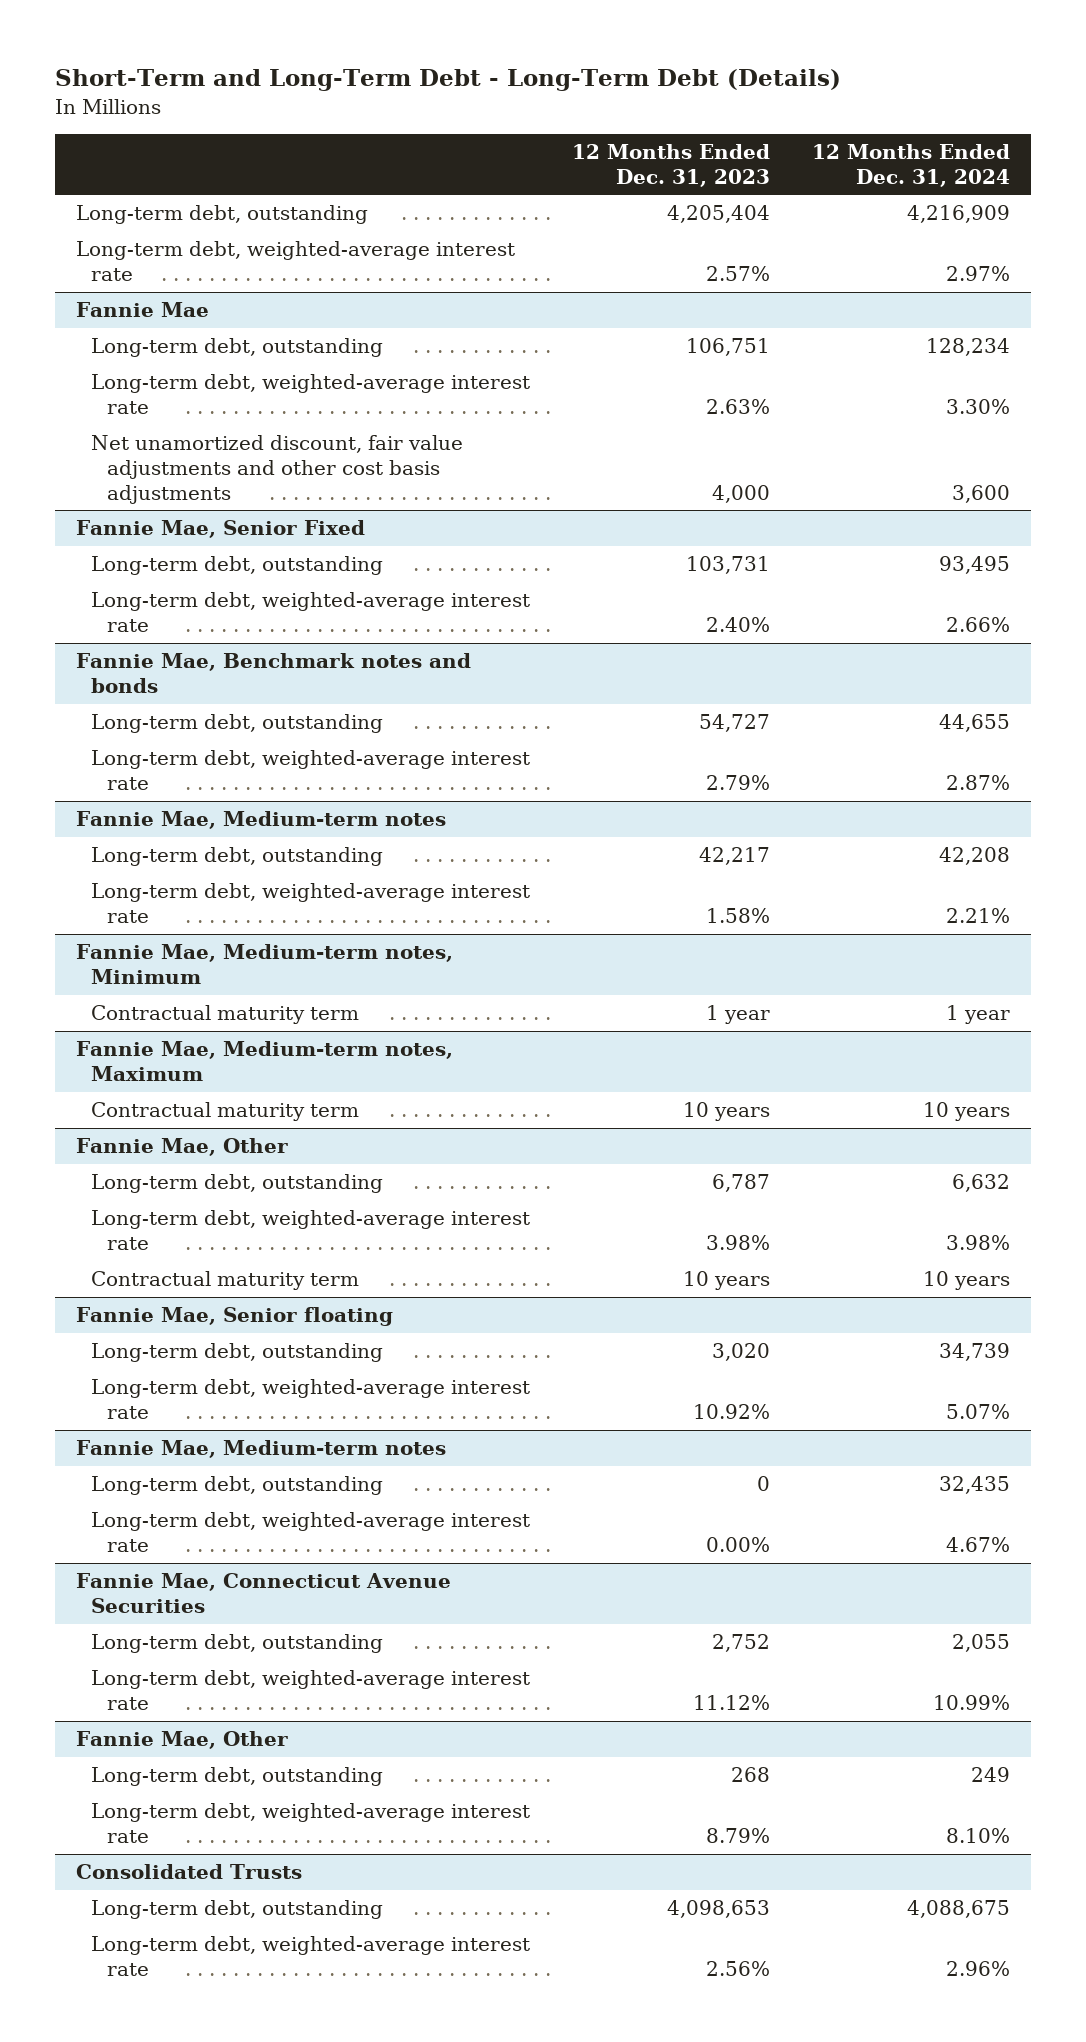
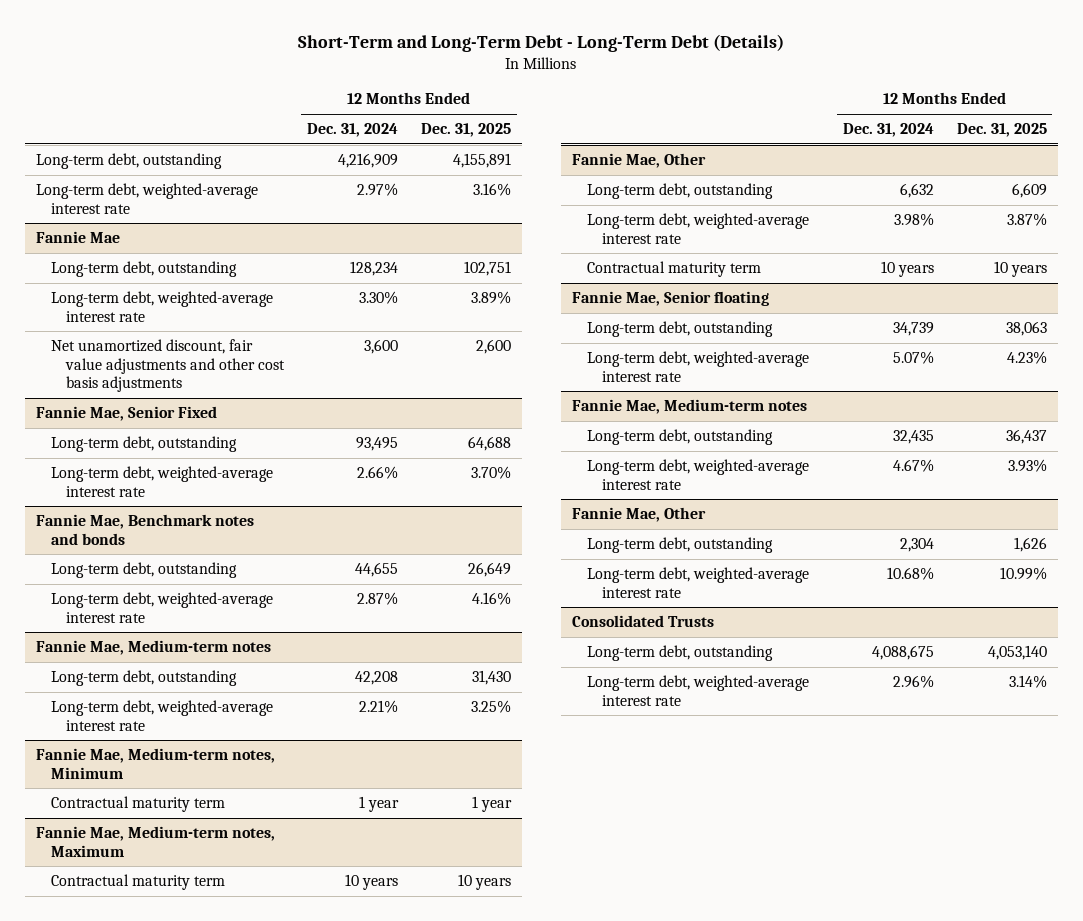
[572,143,771,187] 12 Months Ended Dec. 31, 2023 -> none
none -> [420,123,511,138] Dec. 31, 2025
[76,1573,452,1614] Fannie Mae, Connecticut Avenue Securities -> none
[91,1634,384,1654] Long-term debt, outstanding -> none
[91,1670,531,1711] Long-term debt, weighted-average interest rate -> none
[971,1767,1011,1783] 249 -> [900,538,935,553] 2,304
[946,1828,1011,1844] 8.10% -> [887,567,935,581] 10.68%

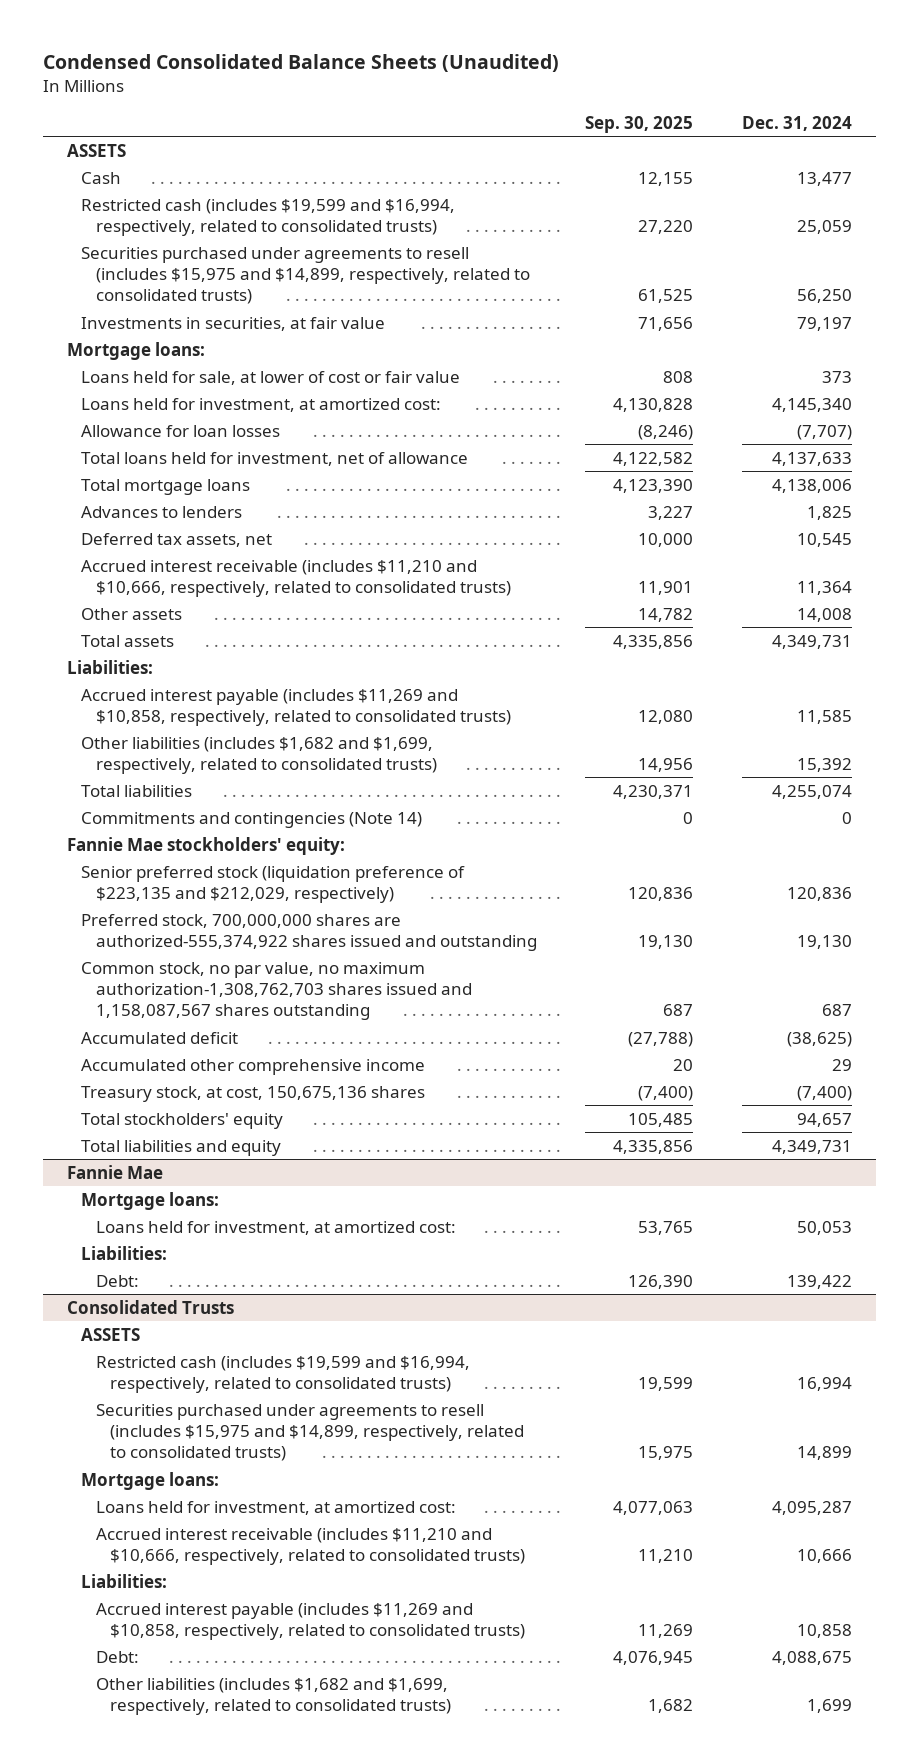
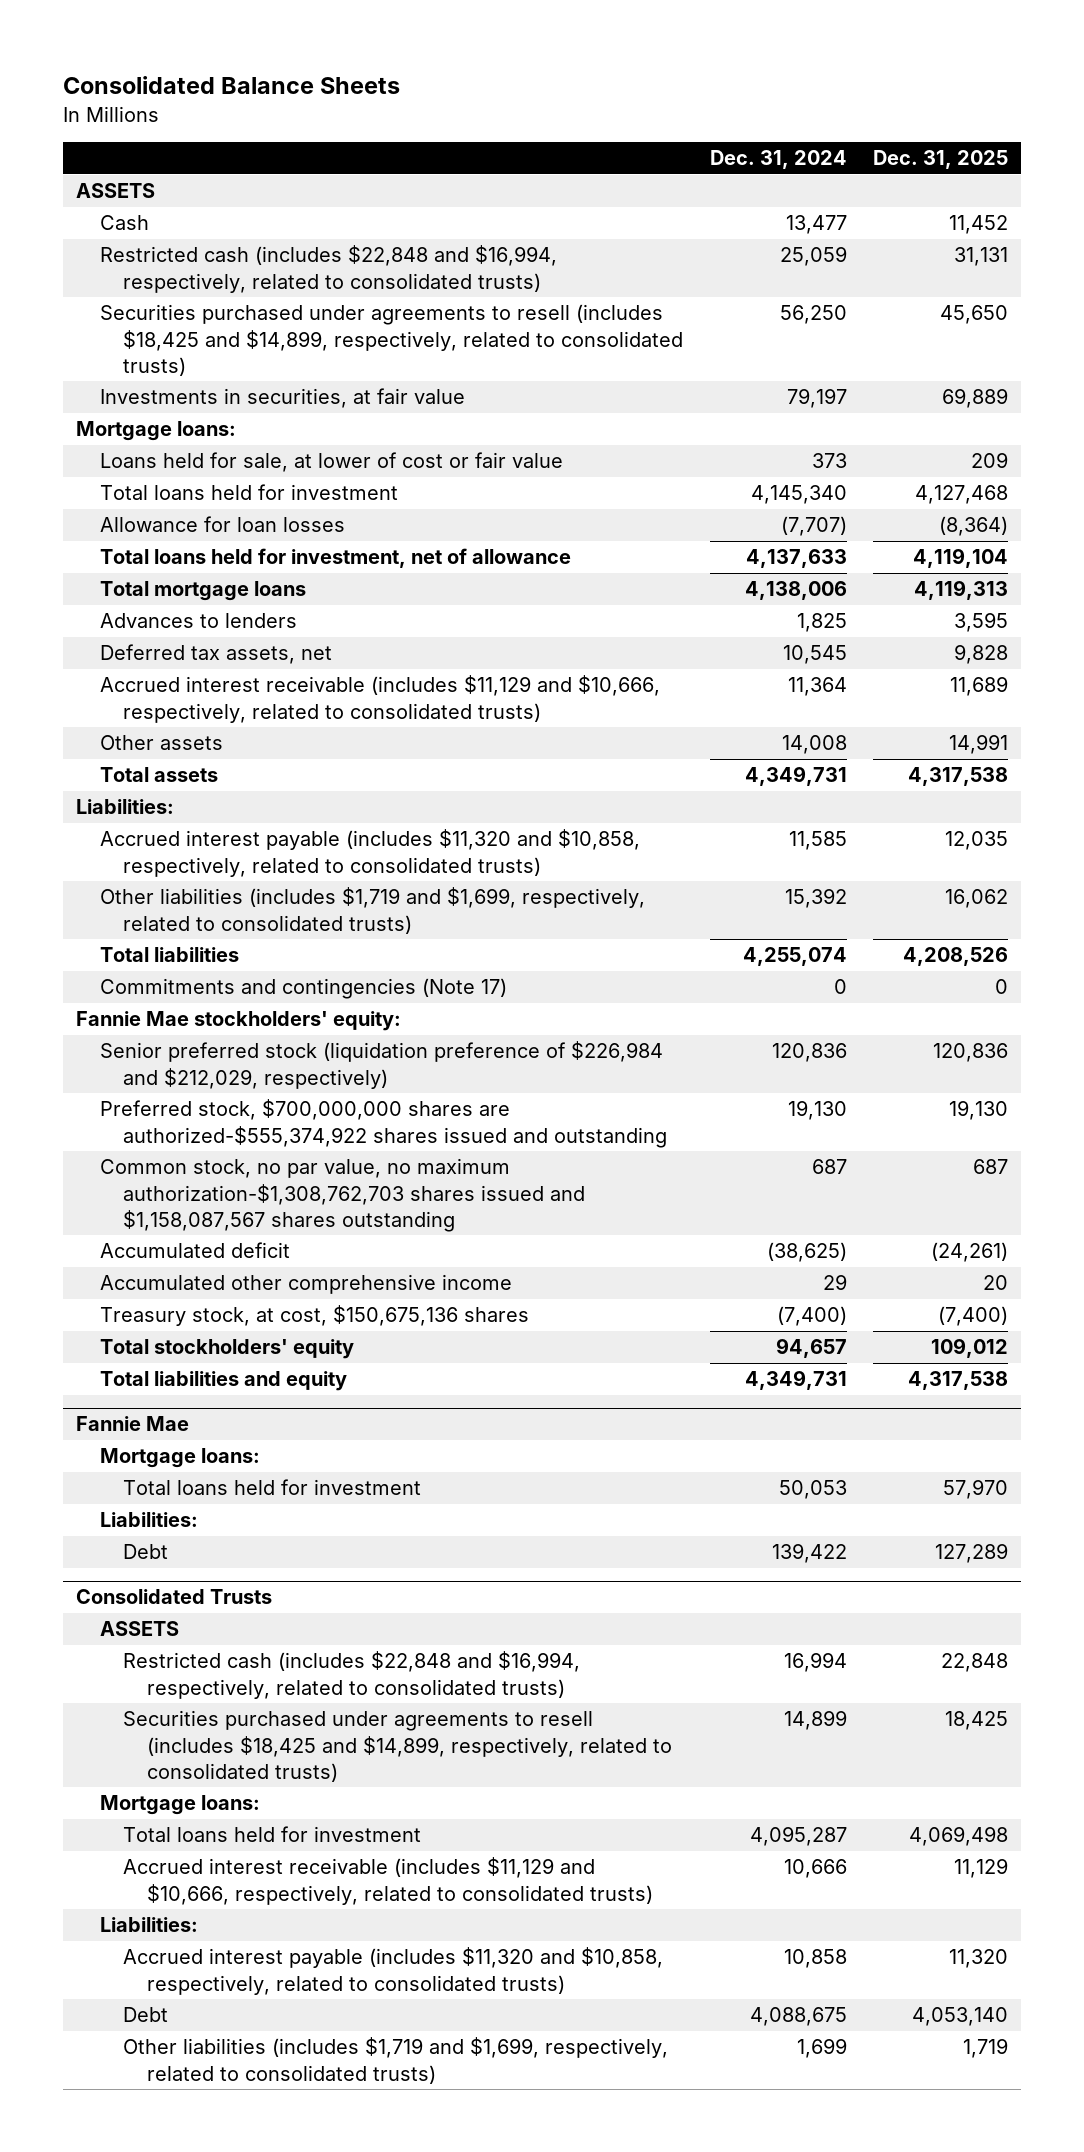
[42,54,559,73] Condensed Consolidated Balance Sheets (Unaudited) -> [62,76,400,95] Consolidated Balance Sheets
[585,115,694,133] Sep. 30, 2025 -> none
none -> [873,150,1009,170] Dec. 31, 2025
[81,198,456,236] Restricted cash (includes $19,599 and $16,994, respectively, related to consolidated trusts) -> [99,245,557,293] Restricted cash (includes $22,848 and $16,994, respectively, related to consolidated trusts)
[81,246,530,305] Securities purchased under agreements to resell (includes $15,975 and $14,899, respectively, related to consolidated trusts) -> [99,304,684,376] Securities purchased under agreements to resell (includes $18,425 and $14,899, respectively, related to consolidated trusts)
[81,397,442,412] Loans held for investment, at amortized cost: -> [99,484,398,501] Total loans held for investment
[81,559,511,597] Accrued interest receivable (includes $11,210 and $10,666, respectively, related to consolidated trusts) -> [99,675,660,723] Accrued interest receivable (includes $11,129 and $10,666, respectively, related to consolidated trusts)
[81,688,511,726] Accrued interest payable (includes $11,269 and $10,858, respectively, related to consolidated trusts) -> [99,829,640,877] Accrued interest payable (includes $11,320 and $10,858, respectively, related to consolidated trusts)
[81,736,437,774] Other liabilities (includes $1,682 and $1,699, respectively, related to consolidated trusts) -> [99,887,645,934] Other liabilities (includes $1,719 and $1,699, respectively, related to consolidated trusts)
[81,811,423,828] Commitments and contingencies (Note 14) -> [99,978,507,1000] Commitments and contingencies (Note 17)
[81,865,466,903] Senior preferred stock (liquidation preference of $223,135 and $212,029, respectively) -> [99,1041,663,1089] Senior preferred stock (liquidation preference of $226,984 and $212,029, respectively)
[81,913,537,951] Preferred stock, 700,000,000 shares are authorized-555,374,922 shares issued and outstanding -> [99,1099,668,1148] Preferred stock, $700,000,000 shares are authorized-$555,374,922 shares issued and outstanding
[81,961,472,1021] Common stock, no par value, no maximum authorization-1,308,762,703 shares issued and 1,158,087,567 shares outstanding -> [99,1158,586,1232] Common stock, no par value, no maximum authorization-$1,308,762,703 shares issued and $1,158,087,567 shares outstanding
[81,1085,426,1102] Treasury stock, at cost, 150,675,136 shares -> [99,1305,529,1327] Treasury stock, at cost, $150,675,136 shares
[95,1220,456,1235] Loans held for investment, at amortized cost: -> [123,1479,422,1496] Total loans held for investment
[95,1274,139,1287] Debt: -> [123,1544,169,1560] Debt
[95,1355,470,1393] Restricted cash (includes $19,599 and $16,994, respectively, related to consolidated trusts) -> [123,1651,581,1699] Restricted cash (includes $22,848 and $16,994, respectively, related to consolidated trusts)
[95,1403,525,1462] Securities purchased under agreements to resell (includes $15,975 and $14,899, respectively, related to consolidated trusts) -> [123,1710,672,1782] Securities purchased under agreements to resell (includes $18,425 and $14,899, respectively, related to consolidated trusts)
[95,1500,456,1515] Loans held for investment, at amortized cost: -> [123,1826,422,1843] Total loans held for investment
[95,1527,526,1565] Accrued interest receivable (includes $11,210 and $10,666, respectively, related to consolidated trusts) -> [123,1857,653,1905] Accrued interest receivable (includes $11,129 and $10,666, respectively, related to consolidated trusts)
[95,1602,526,1640] Accrued interest payable (includes $11,269 and $10,858, respectively, related to consolidated trusts) -> [123,1947,664,1995] Accrued interest payable (includes $11,320 and $10,858, respectively, related to consolidated trusts)
[95,1650,139,1663] Debt: -> [123,2007,169,2023] Debt
[95,1677,452,1715] Other liabilities (includes $1,682 and $1,699, respectively, related to consolidated trusts) -> [123,2037,669,2084] Other liabilities (includes $1,719 and $1,699, respectively, related to consolidated trusts)

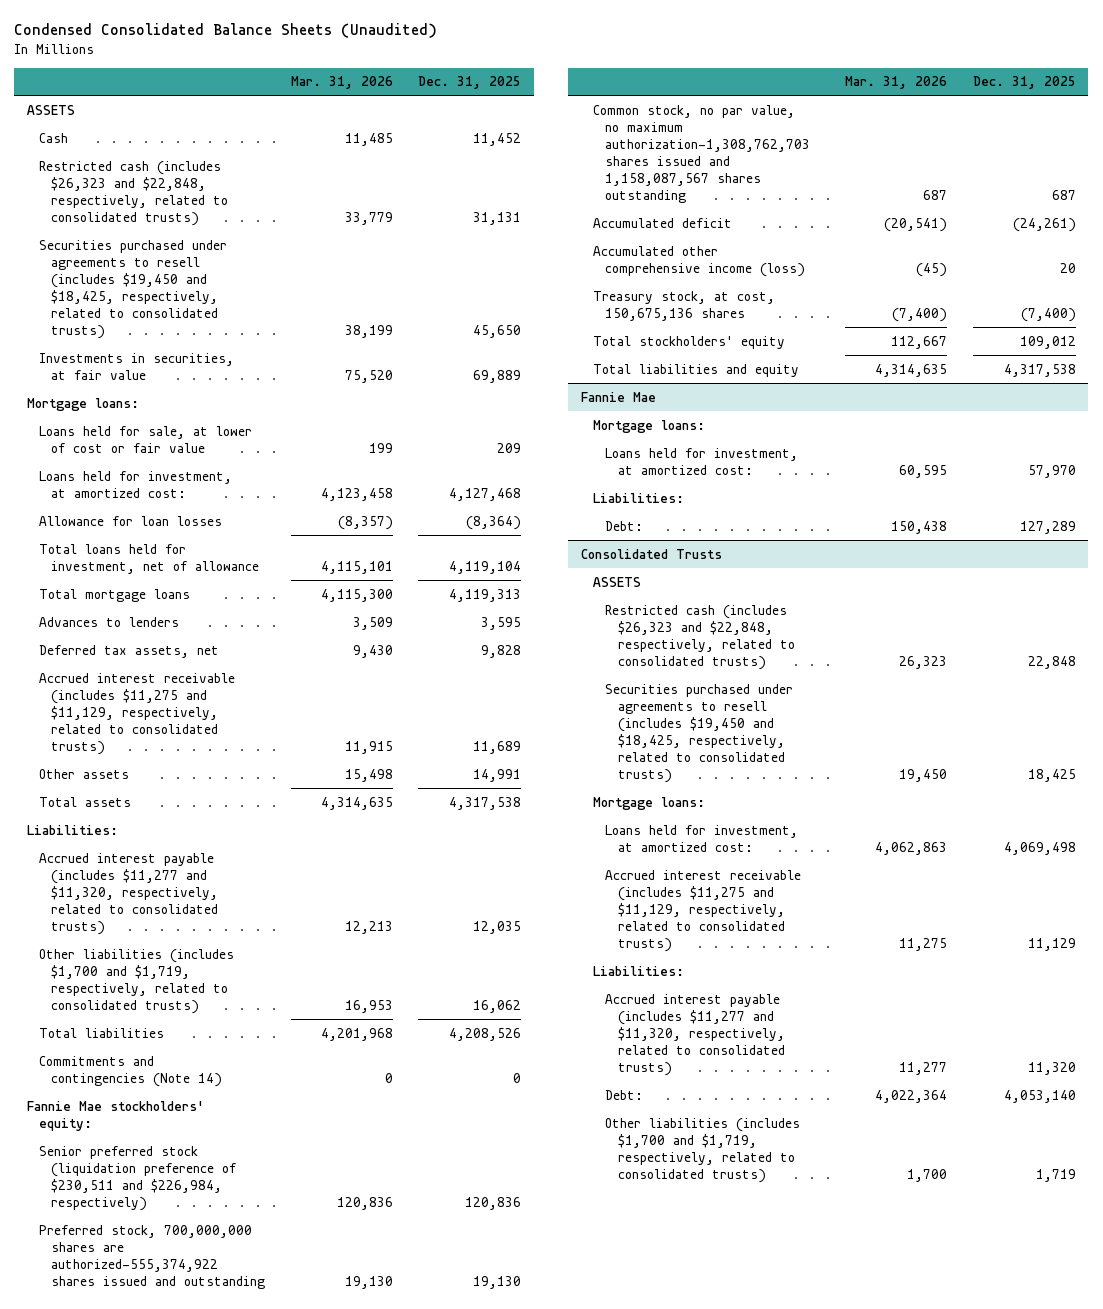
[62,76,400,95] Consolidated Balance Sheets -> [14,23,438,39] Condensed Consolidated Balance Sheets (Unaudited)
[709,150,847,170] Dec. 31, 2024 -> none
none -> [290,76,393,90] Mar. 31, 2026
[99,245,557,293] Restricted cash (includes $22,848 and $16,994, respectively, related to consolidated trusts) -> [39,160,229,226] Restricted cash (includes $26,323 and $22,848, respectively, related to consolidated trusts)
[99,304,684,376] Securities purchased under agreements to resell (includes $18,425 and $14,899, respectively, related to consolidated trusts) -> [39,239,228,339] Securities purchased under agreements to resell (includes $19,450 and $18,425, respectively, related to consolidated trusts)
[99,484,398,501] Total loans held for investment -> [39,470,233,498] Loans held for investment, at amortized cost:
[99,675,660,723] Accrued interest receivable (includes $11,129 and $10,666, respectively, related to consolidated trusts) -> [39,672,236,755] Accrued interest receivable (includes $11,275 and $11,129, respectively, related to consolidated trusts)
[99,829,640,877] Accrued interest payable (includes $11,320 and $10,858, respectively, related to consolidated trusts) -> [39,852,219,935] Accrued interest payable (includes $11,277 and $11,320, respectively, related to consolidated trusts)
[99,887,645,934] Other liabilities (includes $1,719 and $1,699, respectively, related to consolidated trusts) -> [39,948,235,1014] Other liabilities (includes $1,700 and $1,719, respectively, related to consolidated trusts)
[99,978,507,1000] Commitments and contingencies (Note 17) -> [39,1055,223,1087] Commitments and contingencies (Note 14)
[99,1041,663,1089] Senior preferred stock (liquidation preference of $226,984 and $212,029, respectively) -> [39,1145,237,1211] Senior preferred stock (liquidation preference of $230,511 and $226,984, respectively)
[99,1099,668,1148] Preferred stock, $700,000,000 shares are authorized-$555,374,922 shares issued and outstanding -> [39,1224,266,1289] Preferred stock, 700,000,000 shares are authorized-555,374,922 shares issued and outstanding
[99,1158,586,1232] Common stock, no par value, no maximum authorization-$1,308,762,703 shares issued and $1,158,087,567 shares outstanding -> [593,104,811,203] Common stock, no par value, no maximum authorization-1,308,762,703 shares issued and 1,158,087,567 shares outstanding
[99,1274,512,1295] Accumulated other comprehensive income -> [593,245,806,277] Accumulated other comprehensive income (loss)
[99,1305,529,1327] Treasury stock, at cost, $150,675,136 shares -> [593,290,776,321] Treasury stock, at cost, 150,675,136 shares
[123,1479,422,1496] Total loans held for investment -> [605,447,799,475] Loans held for investment, at amortized cost:
[123,1544,169,1560] Debt -> [605,520,644,531] Debt:
[123,1651,581,1699] Restricted cash (includes $22,848 and $16,994, respectively, related to consolidated trusts) -> [605,604,795,670] Restricted cash (includes $26,323 and $22,848, respectively, related to consolidated trusts)
[123,1710,672,1782] Securities purchased under agreements to resell (includes $18,425 and $14,899, respectively, related to consolidated trusts) -> [605,683,794,783] Securities purchased under agreements to resell (includes $19,450 and $18,425, respectively, related to consolidated trusts)
[123,1826,422,1843] Total loans held for investment -> [605,824,799,852] Loans held for investment, at amortized cost:
[123,1857,653,1905] Accrued interest receivable (includes $11,129 and $10,666, respectively, related to consolidated trusts) -> [605,869,802,952] Accrued interest receivable (includes $11,275 and $11,129, respectively, related to consolidated trusts)
[123,1947,664,1995] Accrued interest payable (includes $11,320 and $10,858, respectively, related to consolidated trusts) -> [605,993,785,1076] Accrued interest payable (includes $11,277 and $11,320, respectively, related to consolidated trusts)
[123,2007,169,2023] Debt -> [605,1089,644,1100] Debt:
[123,2037,669,2084] Other liabilities (includes $1,719 and $1,699, respectively, related to consolidated trusts) -> [605,1117,801,1183] Other liabilities (includes $1,700 and $1,719, respectively, related to consolidated trusts)

